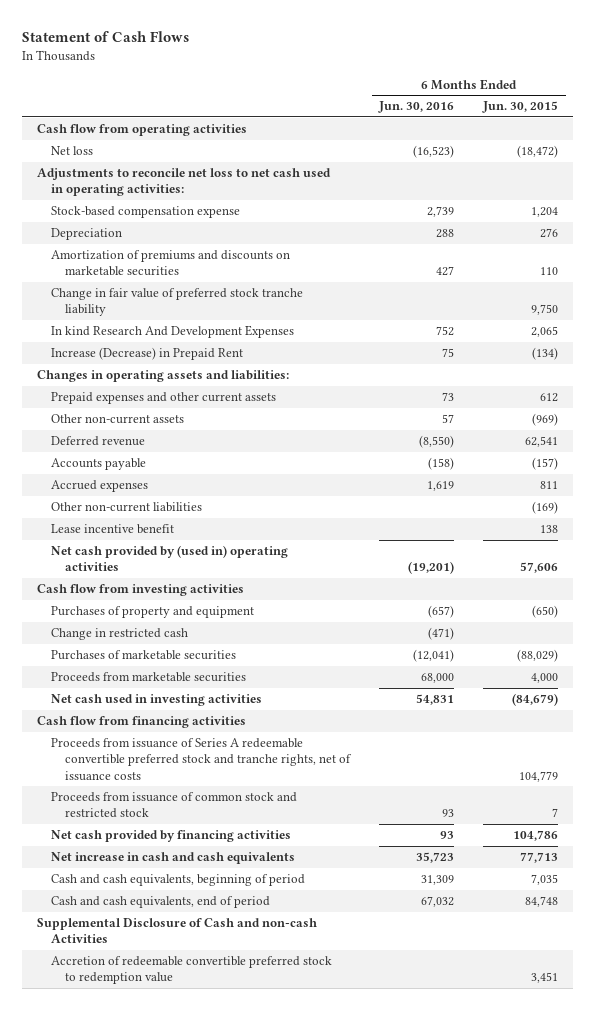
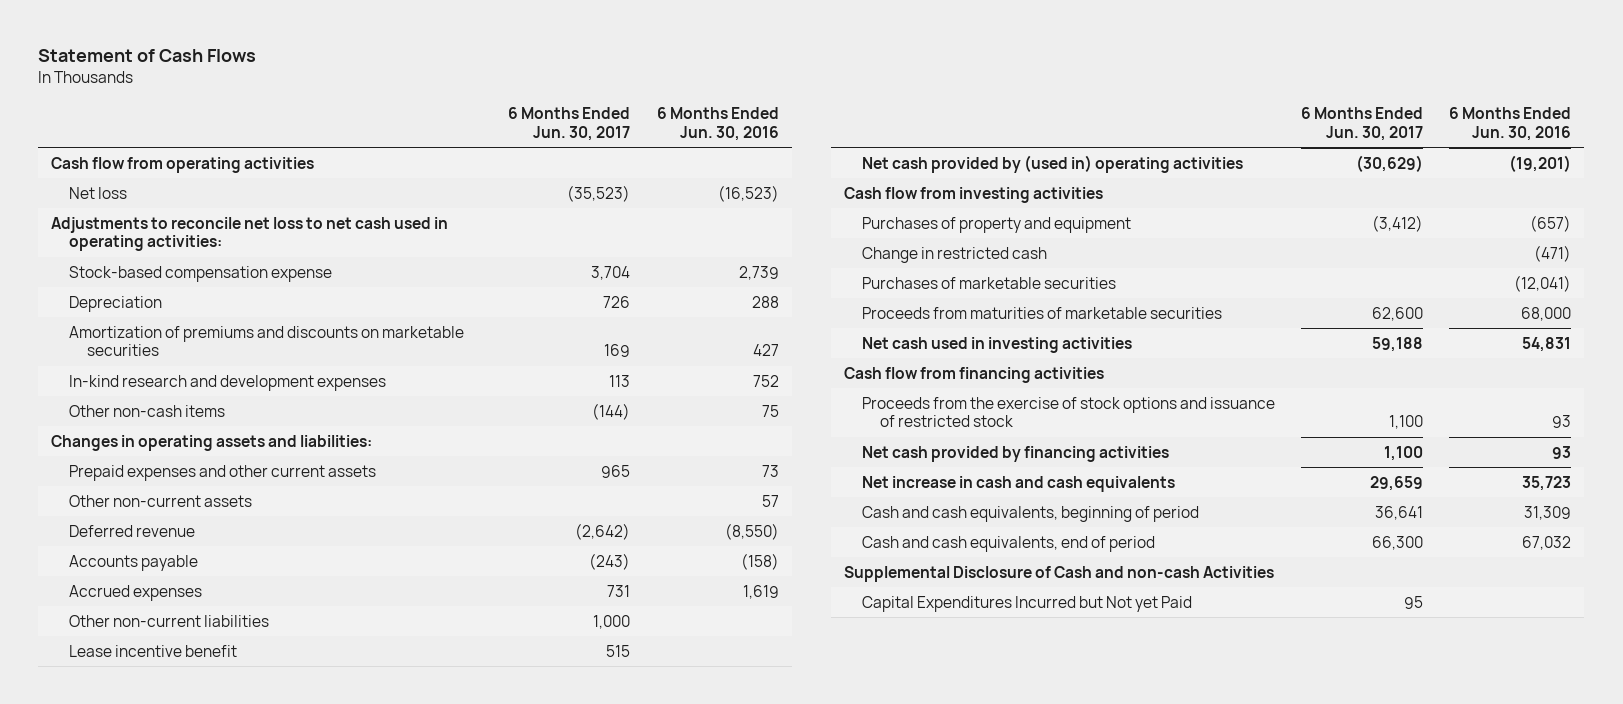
[482,101,559,114] Jun. 30, 2015 -> none
none -> [508,107,631,142] 6 Months Ended Jun. 30, 2017
[50,288,303,317] Change in fair value of preferred stock tranche liability -> none
[50,347,243,361] Increase (Decrease) in Prepaid Rent -> none
[50,325,294,339] In kind Research And Development Expenses -> [69,374,387,391] In-kind research and development expenses
none -> [69,404,226,417] Other non-cash items
[50,672,246,683] Proceeds from marketable securities -> [861,306,1222,319] Proceeds from maturities of marketable securities
[50,738,352,781] Proceeds from issuance of Series A redeemable convertible preferred stock and tranche rights, net of issuance costs -> none
[50,792,297,819] Proceeds from issuance of common stock and restricted stock -> [861,396,1275,428] Proceeds from the exercise of stock options and issuance of restricted stock
[50,956,332,985] Accretion of redeemable convertible preferred stock to redemption value -> none
none -> [861,595,1192,612] Capital Expenditures Incurred but Not yet Paid

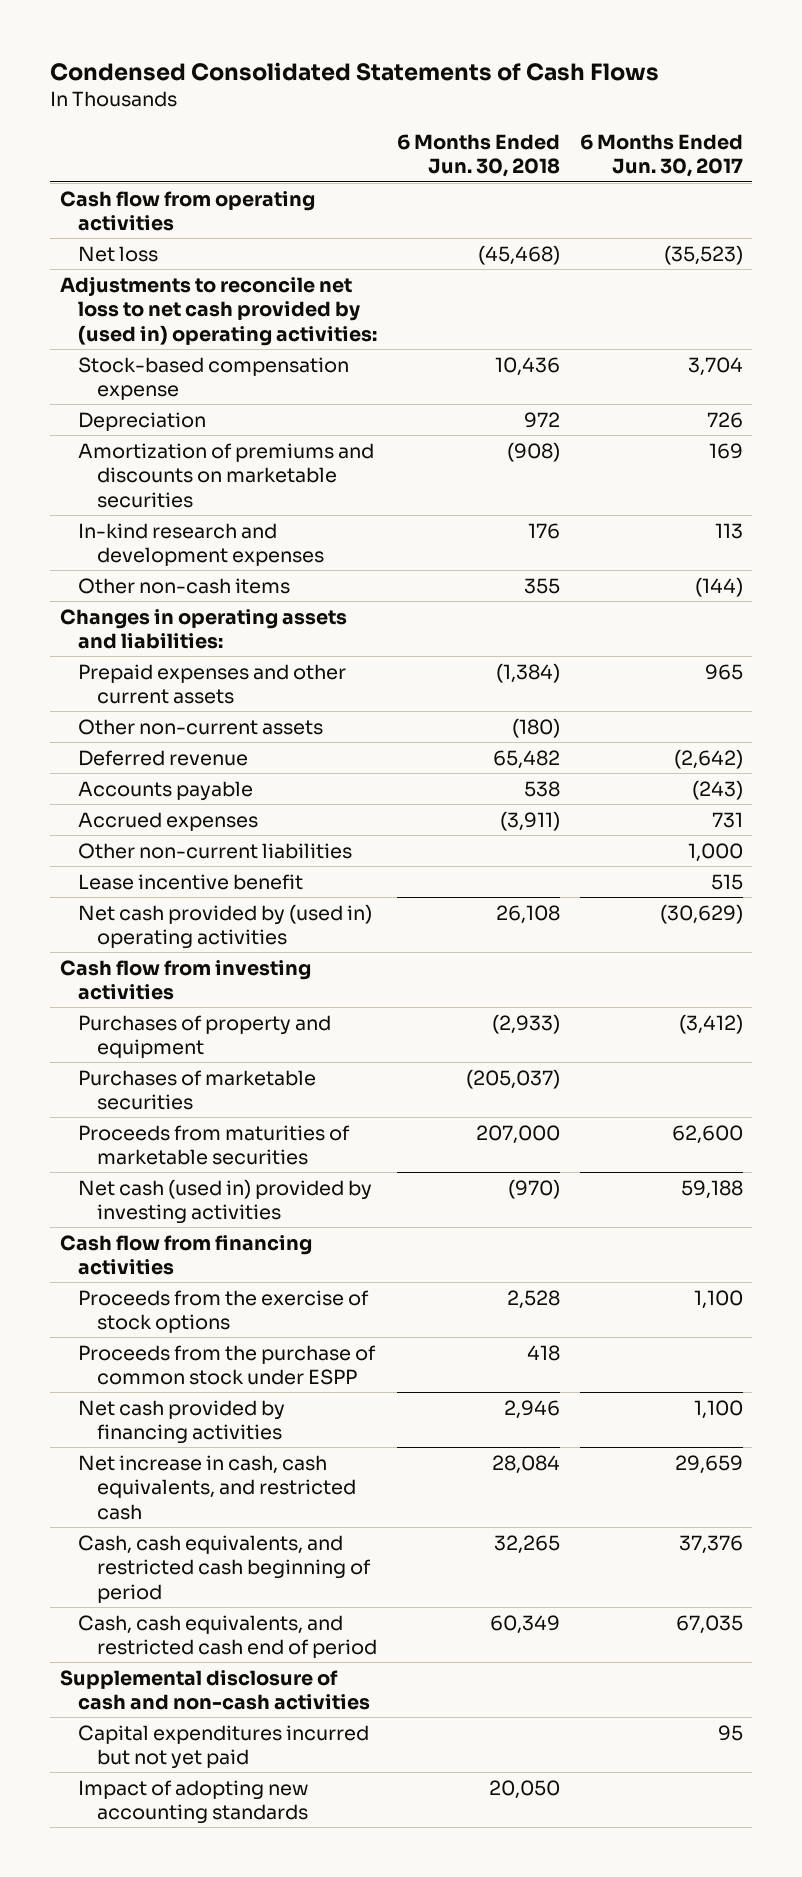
[38,49,257,63] Statement of Cash Flows -> [49,62,659,82] Condensed Consolidated Statements of Cash Flows
[656,107,779,142] 6 Months Ended Jun. 30, 2016 -> none
none -> [396,133,560,178] 6 Months Ended Jun. 30, 2018
[51,216,449,252] Adjustments to reconcile net loss to net cash used in operating activities: -> [59,275,378,346] Adjustments to reconcile net loss to net cash provided by (used in) operating activities:
[861,246,1047,263] Change in restricted cash -> none
[861,336,1132,353] Net cash used in investing activities -> [78,1178,373,1225] Net cash (used in) provided by investing activities
[861,396,1275,428] Proceeds from the exercise of stock options and issuance of restricted stock -> [78,1289,370,1334] Proceeds from the exercise of stock options
none -> [78,1344,377,1386] Proceeds from the purchase of common stock under ESPP
[861,475,1175,492] Net increase in cash and cash equivalents -> [78,1454,356,1520] Net increase in cash, cash equivalents, and restricted cash
[861,505,1199,522] Cash and cash equivalents, beginning of period -> [78,1534,371,1603] Cash, cash equivalents, and restricted cash beginning of period
[1375,505,1424,520] 36,641 -> [678,1534,743,1554] 37,376
[861,535,1155,552] Cash and cash equivalents, end of period -> [78,1614,377,1659] Cash, cash equivalents, and restricted cash end of period
[1372,535,1424,550] 66,300 -> [675,1614,743,1634] 67,035
[843,565,1274,582] Supplemental Disclosure of Cash and non-cash Activities -> [59,1669,371,1711] Supplemental disclosure of cash and non-cash activities
[861,595,1192,612] Capital Expenditures Incurred but Not yet Paid -> [78,1724,370,1770] Capital expenditures incurred but not yet paid
none -> [78,1779,310,1825] Impact of adopting new accounting standards

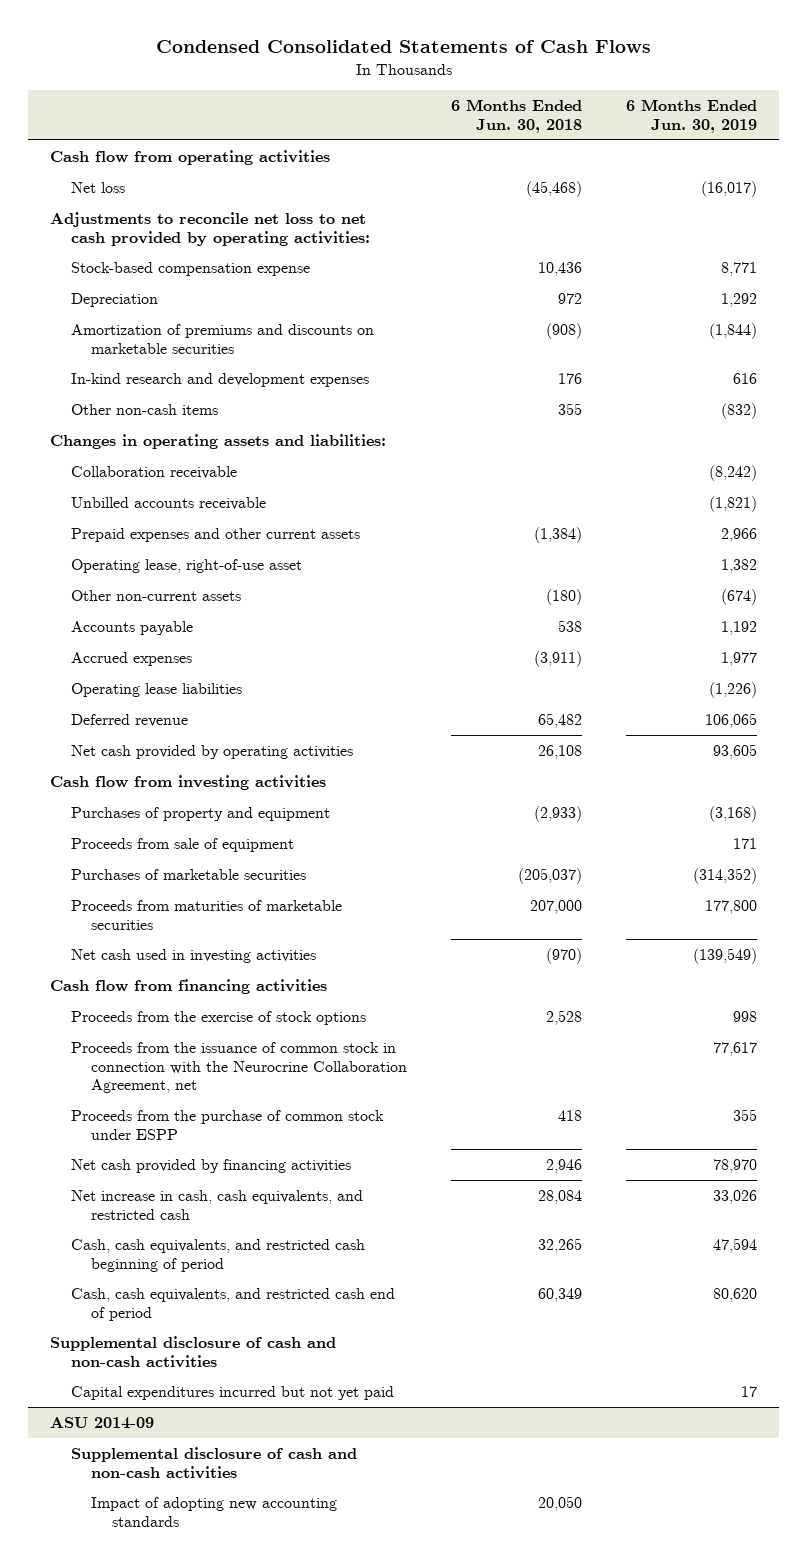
[579,133,743,178] 6 Months Ended Jun. 30, 2017 -> none
none -> [626,99,758,133] 6 Months Ended Jun. 30, 2019
[59,275,378,346] Adjustments to reconcile net loss to net cash provided by (used in) operating activities: -> [50,211,370,246] Adjustments to reconcile net loss to net cash provided by operating activities:
none -> [70,465,237,479] Collaboration receivable
none -> [70,496,266,510] Unbilled accounts receivable
none -> [70,558,302,573] Operating lease, right-of-use asset
[78,842,353,859] Other non-current liabilities -> none
[78,873,304,890] Lease incentive benefit -> none
none -> [70,682,242,697] Operating lease liabilities
[78,749,249,766] Deferred revenue -> [70,713,188,727] Deferred revenue
[78,903,373,950] Net cash provided by (used in) operating activities -> [70,744,353,759] Net cash provided by operating activities
none -> [70,837,294,852] Proceeds from sale of equipment
[78,1178,373,1225] Net cash (used in) provided by investing activities -> [70,948,316,963] Net cash used in investing activities
none -> [70,1041,408,1094] Proceeds from the issuance of common stock in connection with the Neurocrine Collaboration Agreement, net
none -> [50,1416,155,1429] ASU 2014-09
none -> [70,1446,357,1479] Supplemental disclosure of cash and non-cash activities

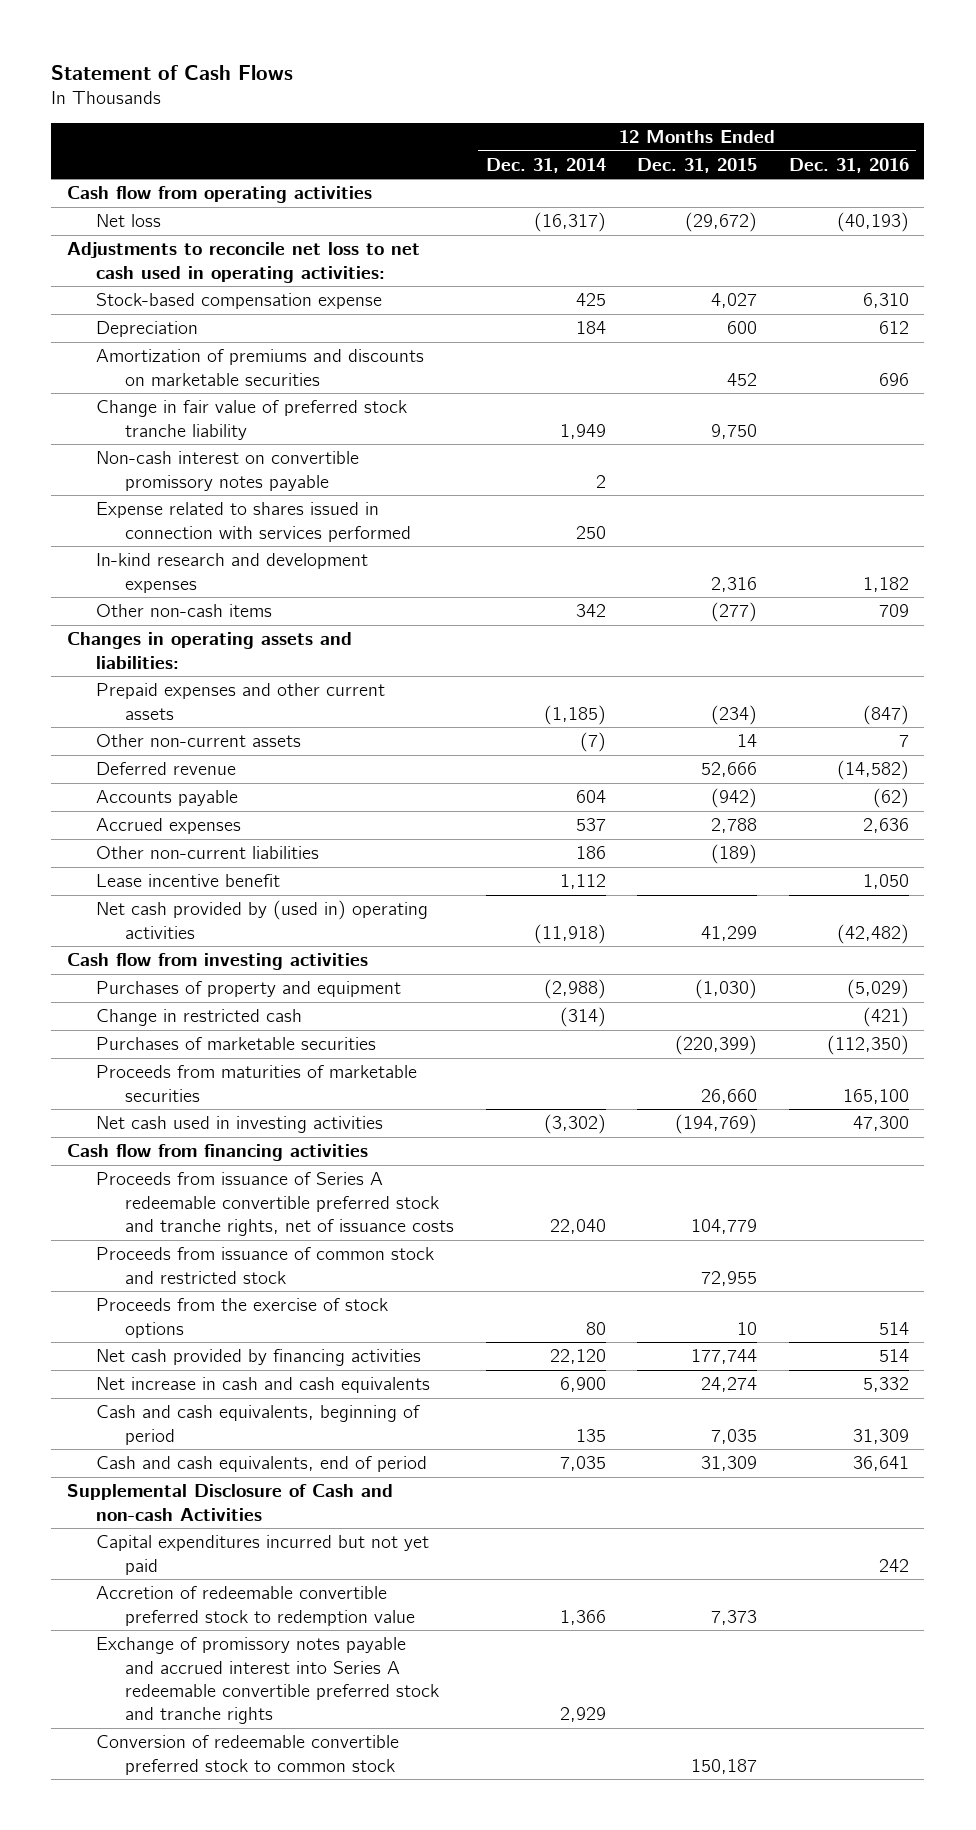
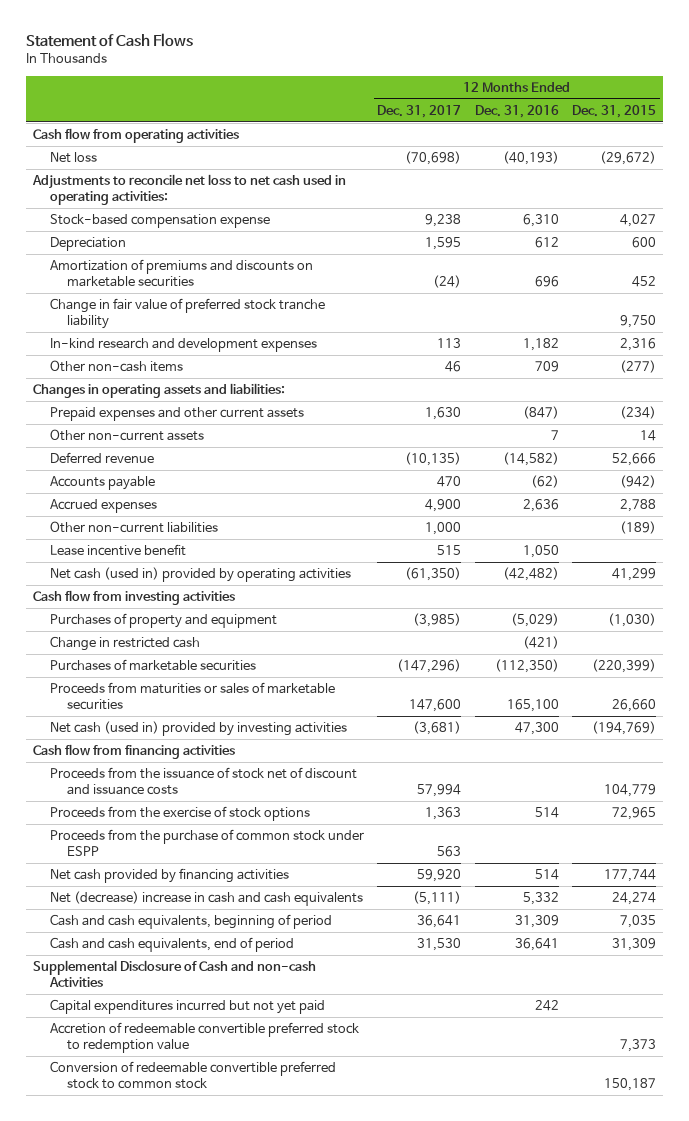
[485,157,606,173] Dec. 31, 2014 -> none
none -> [377,104,462,118] Dec. 31, 2017
[95,451,359,491] Non-cash interest on convertible promissory notes payable -> none
[95,502,411,542] Expense related to shares issued in connection with services performed -> none
[95,900,428,939] Net cash provided by (used in) operating activities -> [49,567,351,583] Net cash (used in) provided by operating activities
[95,1065,417,1102] Proceeds from maturities of marketable securities -> [49,682,335,710] Proceeds from maturities or sales of marketable securities
[95,1116,383,1134] Net cash used in investing activities -> [49,721,347,737] Net cash (used in) provided by investing activities
[95,1247,434,1284] Proceeds from issuance of common stock and restricted stock -> none
[95,1172,454,1236] Proceeds from issuance of Series A redeemable convertible preferred stock and tranche rights, net of issuance costs -> [49,767,357,795] Proceeds from the issuance of stock net of discount and issuance costs
[737,1321,758,1335] 10 -> [612,807,657,821] 72,965
none -> [49,829,364,856] Proceeds from the purchase of common stock under ESPP
[95,1377,430,1394] Net increase in cash and cash equivalents -> [49,891,363,907] Net (decrease) increase in cash and cash equivalents
[95,1637,439,1725] Exchange of promissory notes payable and accrued interest into Series A redeemable convertible preferred stock and tranche rights -> none

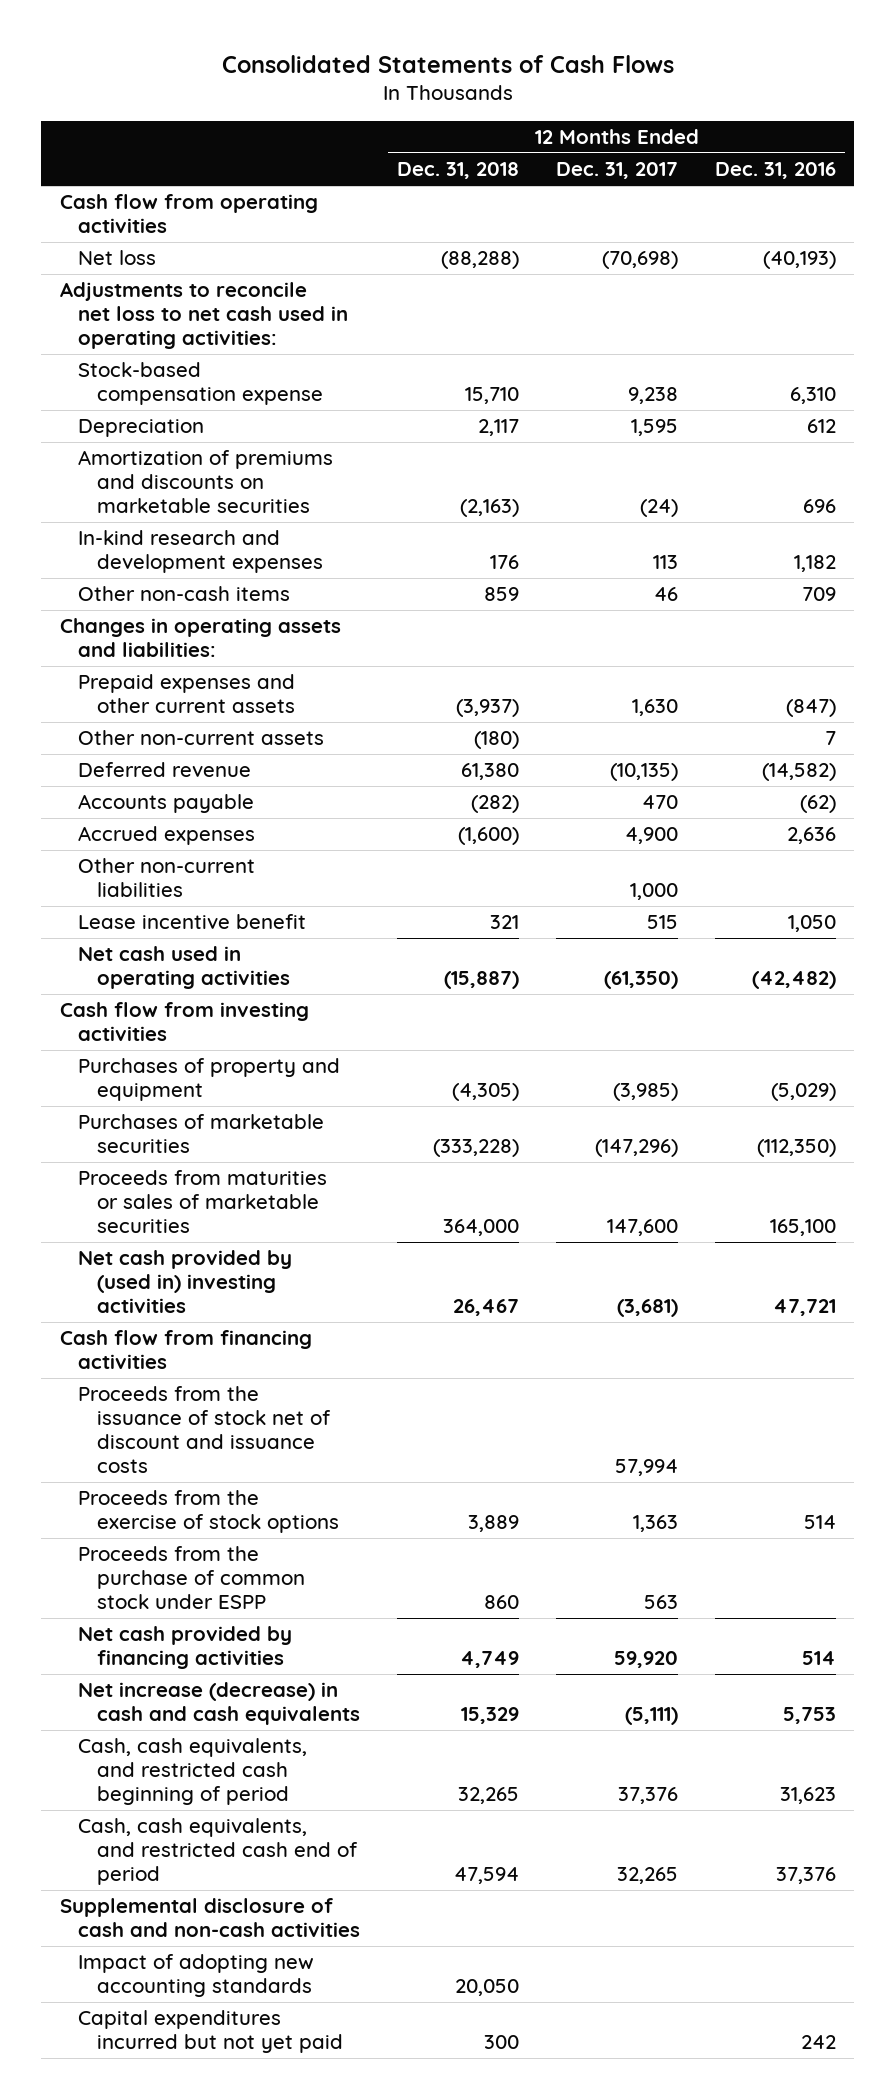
[26,33,194,48] Statement of Cash Flows -> [221,54,674,73] Consolidated Statements of Cash Flows
[572,104,657,118] Dec. 31, 2015 -> none
none -> [397,162,520,180] Dec. 31, 2018
[49,298,325,329] Change in fair value of preferred stock tranche liability -> none
[49,567,351,583] Net cash (used in) provided by operating activities -> [78,946,291,990] Net cash used in operating activities
[49,636,200,652] Change in restricted cash -> none
[49,721,347,737] Net cash (used in) provided by investing activities -> [78,1250,293,1314] Net cash provided by (used in) investing activities
[514,722,559,736] 47,300 -> [772,1299,836,1317] 47,721
[49,891,363,907] Net (decrease) increase in cash and cash equivalents -> [78,1682,361,1726] Net increase (decrease) in cash and cash equivalents
[522,892,559,906] 5,332 -> [782,1707,836,1725] 5,753
[49,914,332,930] Cash and cash equivalents, beginning of period -> [78,1738,308,1806] Cash, cash equivalents, and restricted cash beginning of period
[417,915,462,929] 36,641 -> [618,1787,679,1805] 37,376
[514,915,559,929] 31,309 -> [779,1787,836,1805] 31,623
[49,937,294,953] Cash and cash equivalents, end of period -> [78,1818,359,1886] Cash, cash equivalents, and restricted cash end of period
[417,938,462,952] 31,530 -> [617,1867,679,1885] 32,265
[514,938,559,952] 36,641 -> [775,1867,836,1885] 37,376
[33,960,317,987] Supplemental Disclosure of Cash and non-cash Activities -> [59,1898,361,1938] Supplemental disclosure of cash and non-cash activities
none -> [78,1954,315,1998] Impact of adopting new accounting standards
[49,1022,359,1053] Accretion of redeemable convertible preferred stock to redemption value -> none
[49,1061,336,1089] Conversion of redeemable convertible preferred stock to common stock -> none

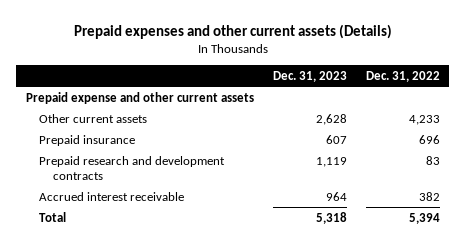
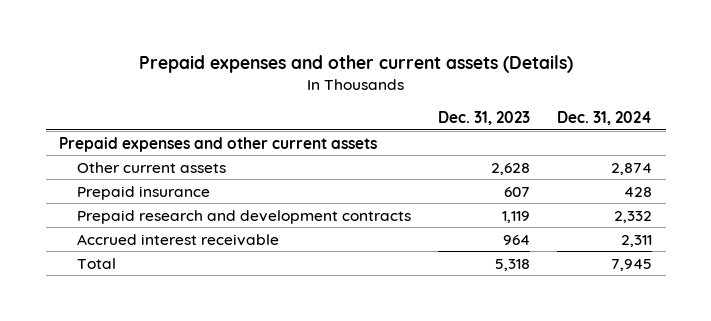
[365,70,440,82] Dec. 31, 2022 -> none
none -> [556,111,652,126] Dec. 31, 2024
[25,91,254,104] Prepaid expense and other current assets -> [59,136,378,152] Prepaid expenses and other current assets

